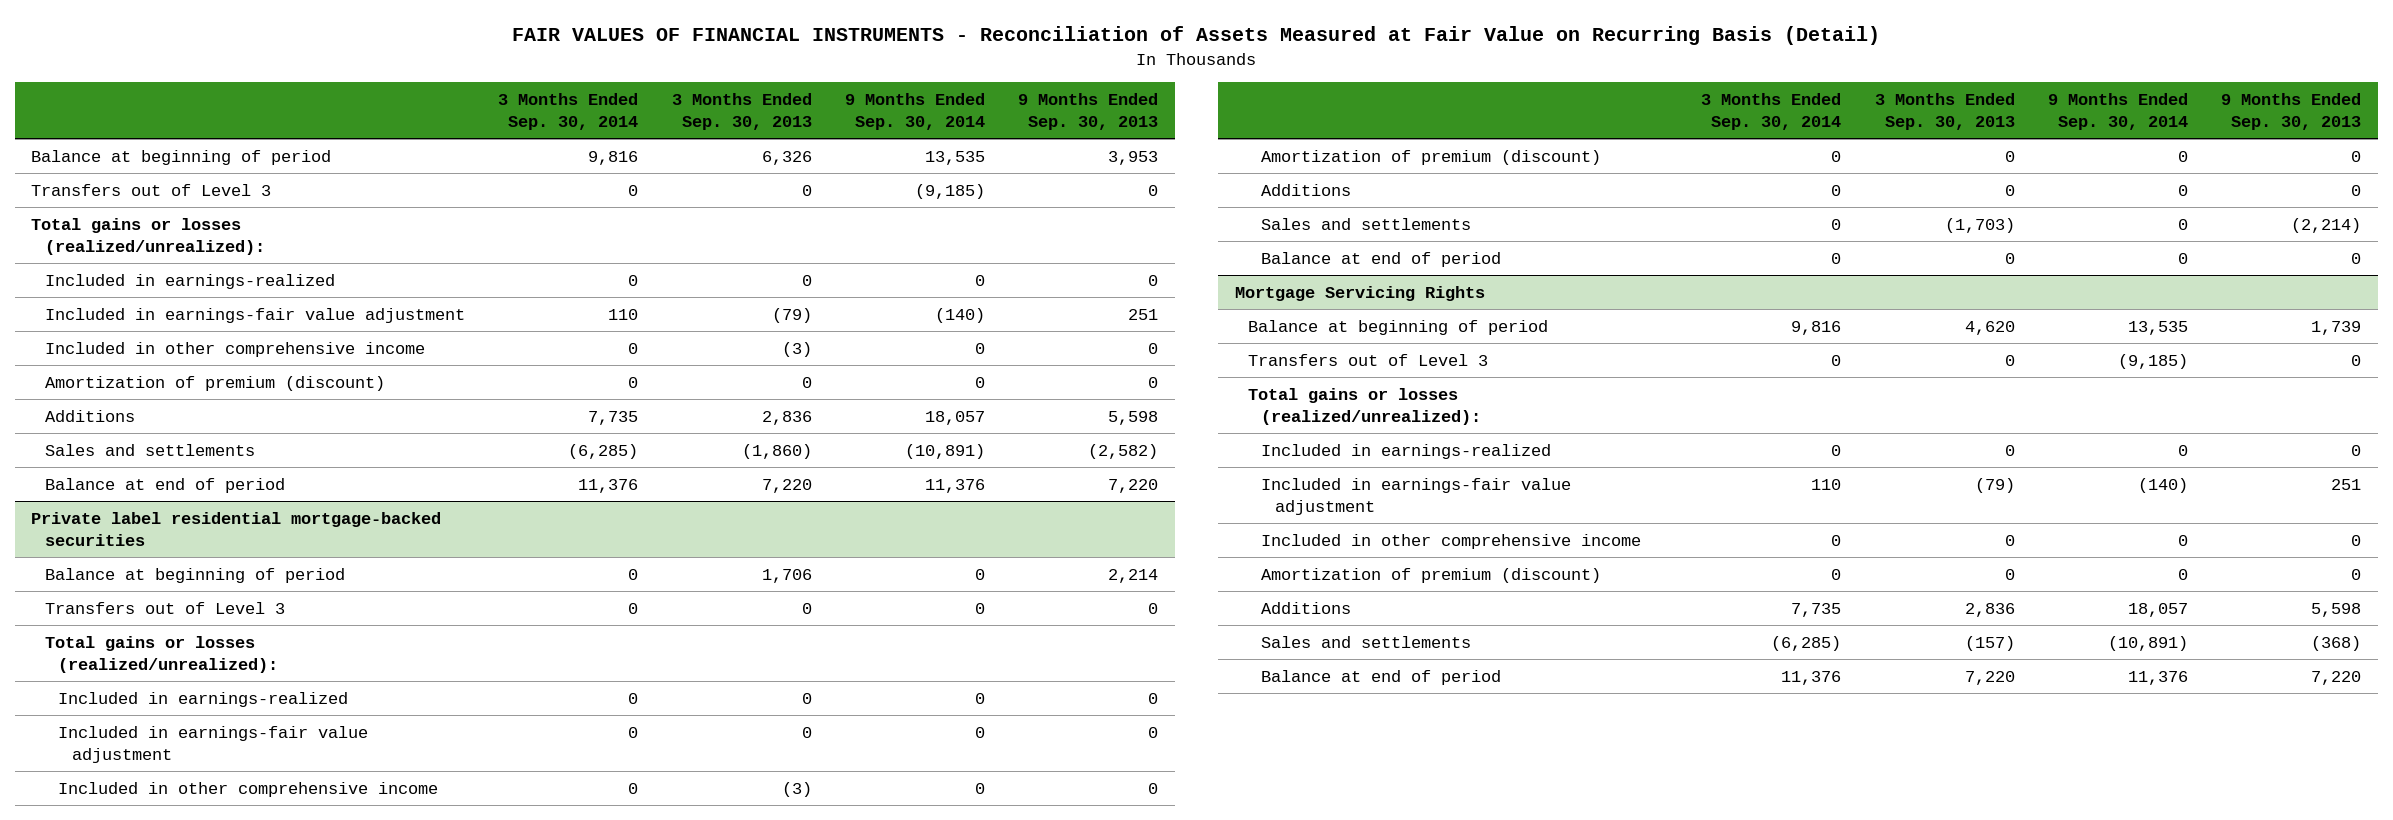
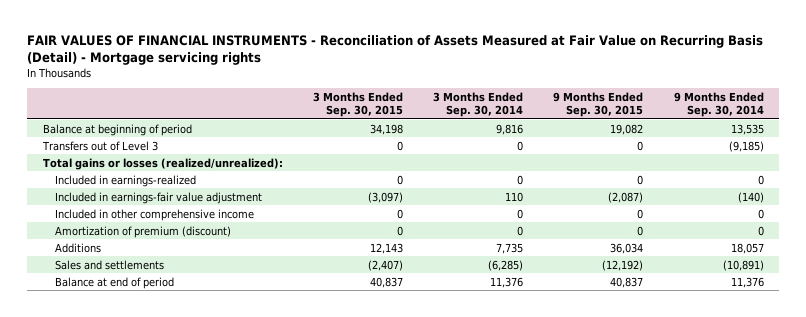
[512,26,1881,46] FAIR VALUES OF FINANCIAL INSTRUMENTS - Reconciliation of Assets Measured at Fair Value on Recurring Basis (Detail) -> [27,34,764,66] FAIR VALUES OF FINANCIAL INSTRUMENTS - Reconciliation of Assets Measured at Fair Value on Recurring Basis (Detail) - Mortgage servicing rights
[671,92,812,130] 3 Months Ended Sep. 30, 2013 -> none
[1018,92,1159,130] 9 Months Ended Sep. 30, 2013 -> none
none -> [312,92,403,118] 3 Months Ended Sep. 30, 2015
none -> [553,92,644,118] 9 Months Ended Sep. 30, 2015
[31,511,442,546] Private label residential mortgage-backed securities -> none
[44,567,345,583] Balance at beginning of period -> none
[44,601,285,614] Transfers out of Level 3 -> none
[44,635,279,673] Total gains or losses (realized/unrealized): -> none
[58,691,349,707] Included in earnings-realized -> none
[58,725,369,763] Included in earnings-fair value adjustment -> none
[58,781,439,797] Included in other comprehensive income -> none
[1261,149,1602,165] Amortization of premium (discount) -> none
[1261,183,1352,196] Additions -> none
[1261,217,1472,230] Sales and settlements -> none
[1261,251,1502,267] Balance at end of period -> none
[1234,285,1485,301] Mortgage Servicing Rights -> none
[1247,319,1548,335] Balance at beginning of period -> none
[1247,353,1488,366] Transfers out of Level 3 -> none
[1247,387,1482,425] Total gains or losses (realized/unrealized): -> none
[1261,443,1552,459] Included in earnings-realized -> none
[1261,477,1572,515] Included in earnings-fair value adjustment -> none
[1261,533,1642,549] Included in other comprehensive income -> none
[1261,567,1602,583] Amortization of premium (discount) -> none
[1261,601,1352,614] Additions -> none
[1261,635,1472,648] Sales and settlements -> none
[1261,669,1502,685] Balance at end of period -> none

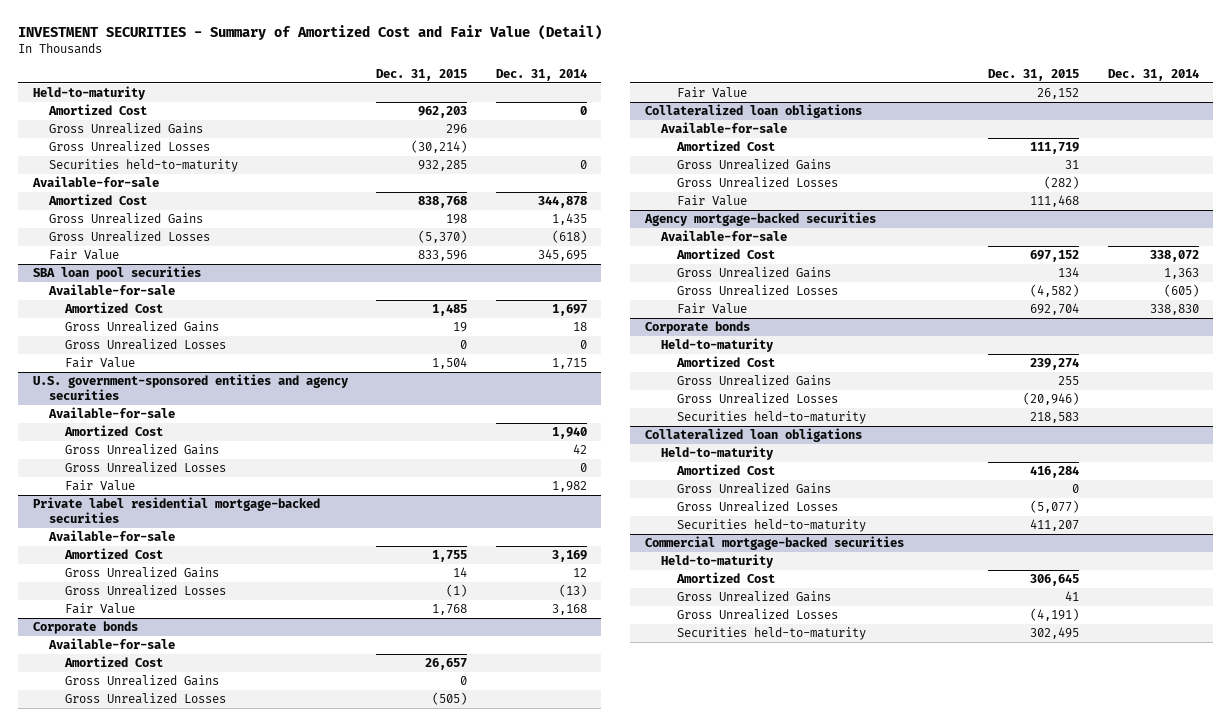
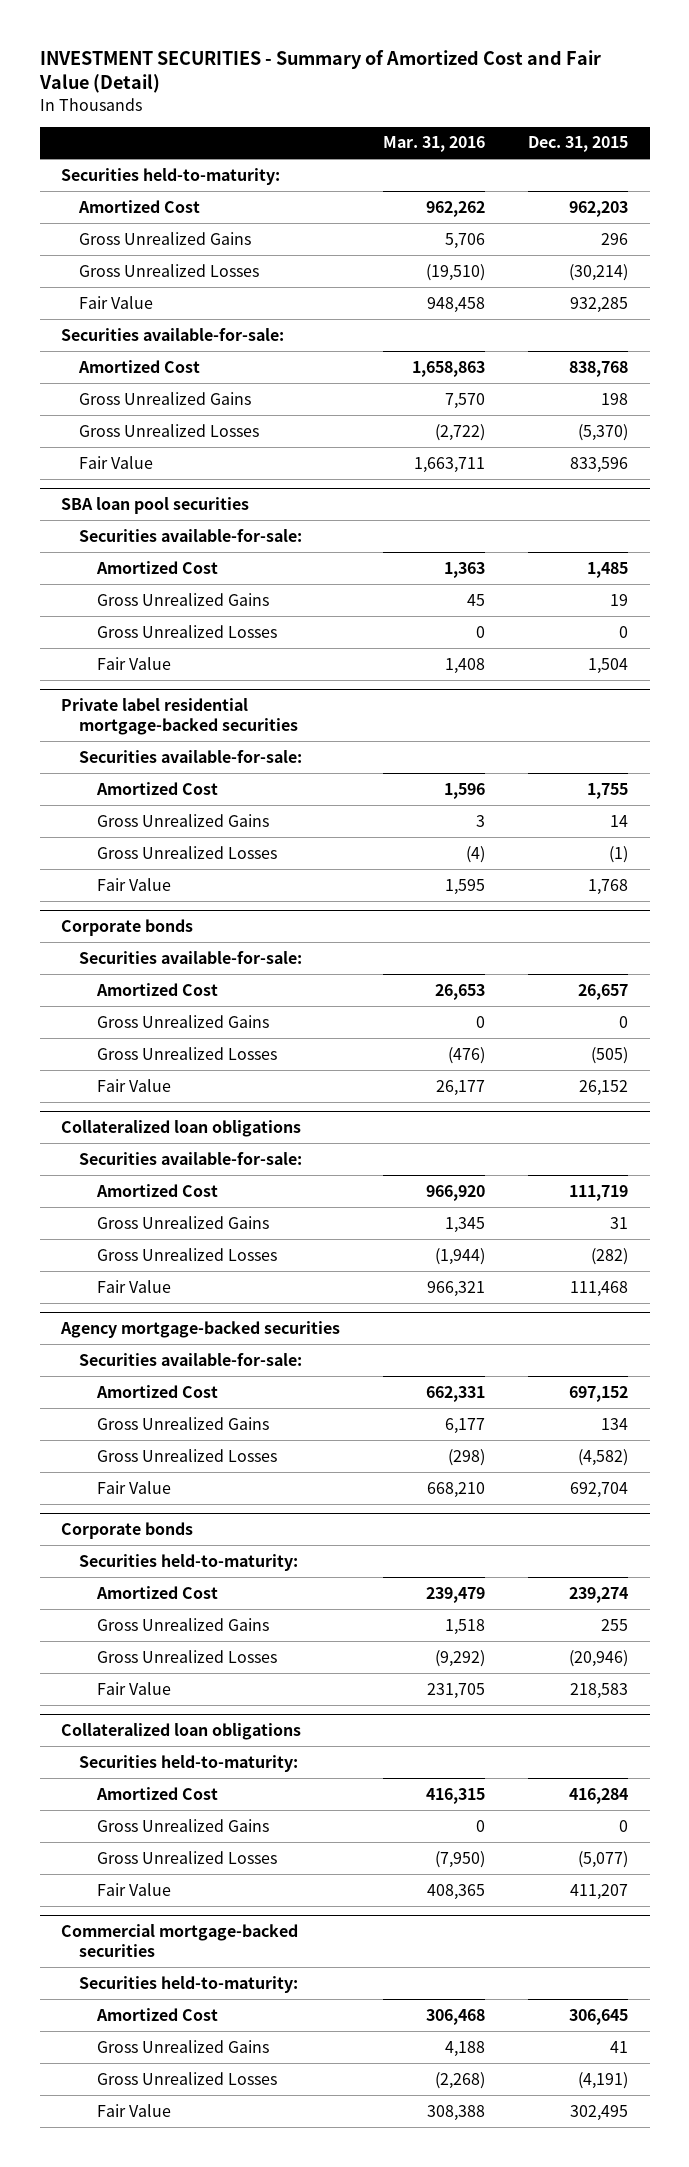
[495,68,587,81] Dec. 31, 2014 -> none
none -> [383,136,486,153] Mar. 31, 2016
[32,86,146,101] Held-to-maturity -> [61,167,281,185] Securities held-to-maturity:
[48,159,238,173] Securities held-to-maturity -> [79,295,154,309] Fair Value
[31,176,159,188] Available-for-sale -> [61,327,285,341] Securities available-for-sale:
[47,284,175,296] Available-for-sale -> [79,528,303,542] Securities available-for-sale:
[32,374,349,400] U.S. government-sponsored entities and agency securities -> none
[47,407,175,419] Available-for-sale -> none
[63,425,163,437] Amortized Cost -> none
[64,444,219,456] Gross Unrealized Gains -> none
[64,462,226,474] Gross Unrealized Losses -> none
[64,480,135,492] Fair Value -> none
[47,530,175,542] Available-for-sale -> [79,749,303,763] Securities available-for-sale:
[47,638,175,650] Available-for-sale -> [79,950,303,964] Securities available-for-sale:
[659,122,787,134] Available-for-sale -> [79,1151,303,1165] Securities available-for-sale:
[659,230,787,242] Available-for-sale -> [79,1352,303,1366] Securities available-for-sale:
[660,338,774,353] Held-to-maturity -> [79,1553,299,1571] Securities held-to-maturity:
[676,411,866,425] Securities held-to-maturity -> [96,1681,171,1695] Fair Value
[660,446,774,461] Held-to-maturity -> [79,1754,299,1772] Securities held-to-maturity:
[676,519,866,533] Securities held-to-maturity -> [96,1882,171,1896] Fair Value
[660,554,774,569] Held-to-maturity -> [79,1975,299,1993] Securities held-to-maturity:
[676,627,866,641] Securities held-to-maturity -> [96,2103,171,2117] Fair Value

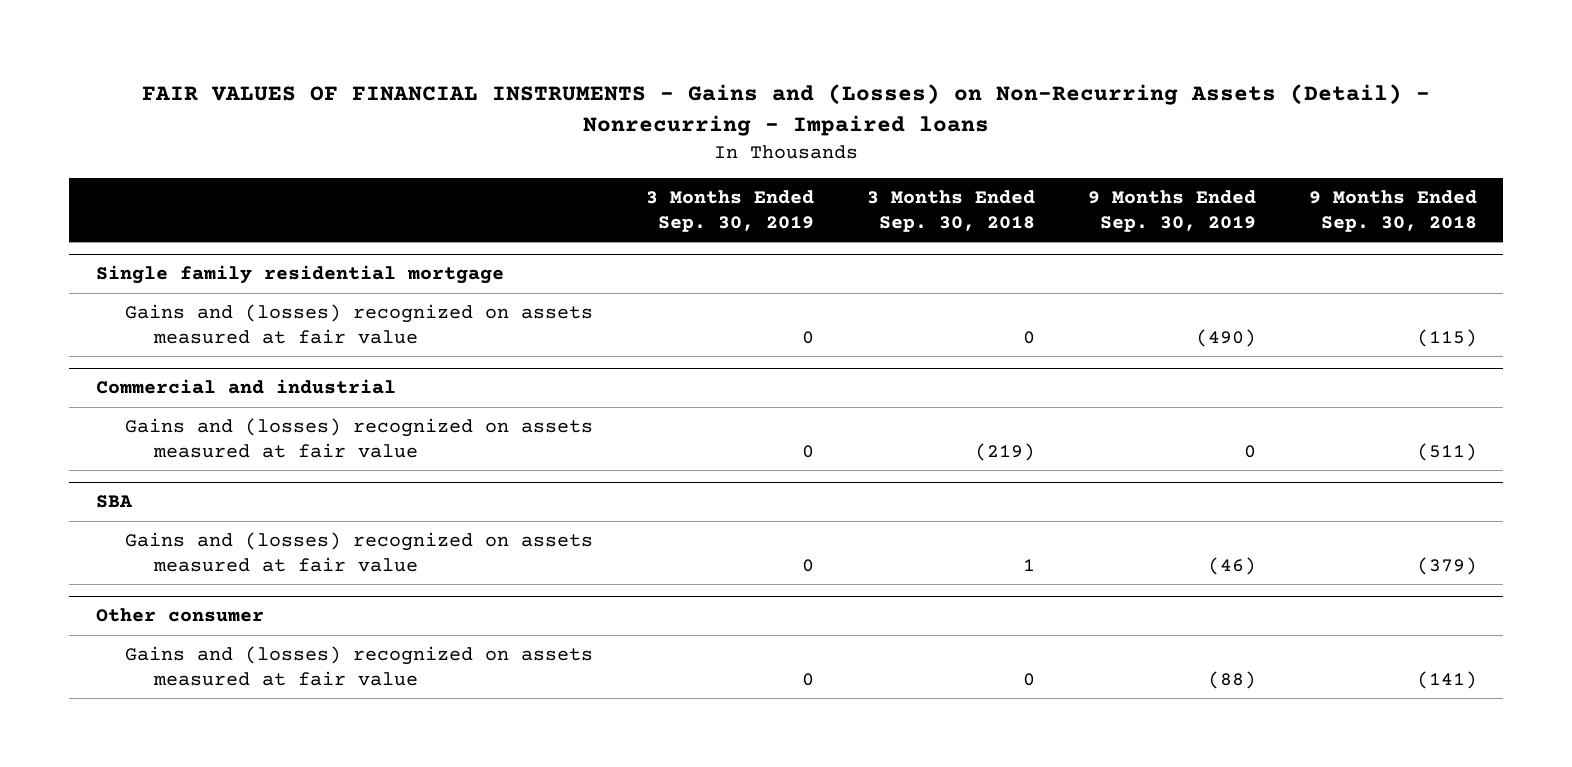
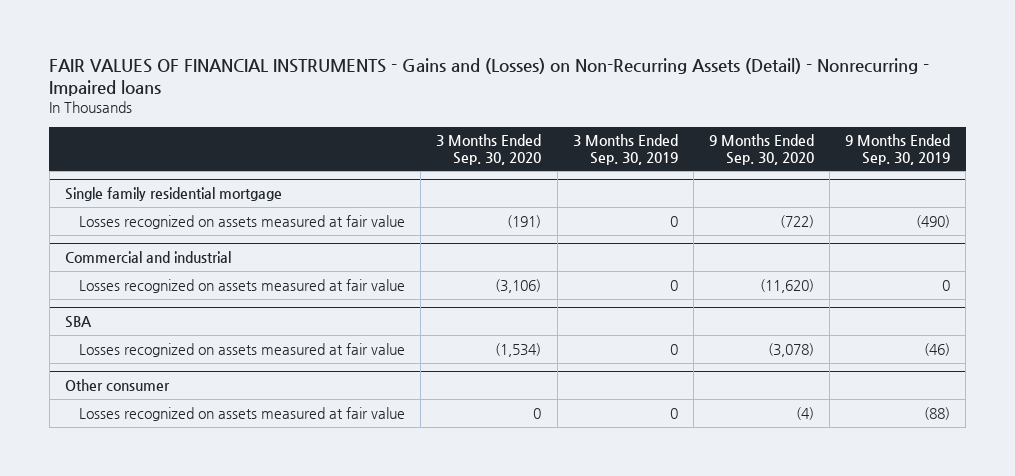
[866,190,1035,232] 3 Months Ended Sep. 30, 2018 -> none
[1308,190,1477,232] 9 Months Ended Sep. 30, 2018 -> none
none -> [436,134,542,165] 3 Months Ended Sep. 30, 2020
none -> [708,134,814,165] 9 Months Ended Sep. 30, 2020
[125,304,594,344] Gains and (losses) recognized on assets measured at fair value -> [79,214,406,229] Losses recognized on assets measured at fair value
[125,418,594,458] Gains and (losses) recognized on assets measured at fair value -> [79,278,406,293] Losses recognized on assets measured at fair value
[125,532,594,572] Gains and (losses) recognized on assets measured at fair value -> [79,342,406,357] Losses recognized on assets measured at fair value
[125,646,594,686] Gains and (losses) recognized on assets measured at fair value -> [79,406,406,421] Losses recognized on assets measured at fair value

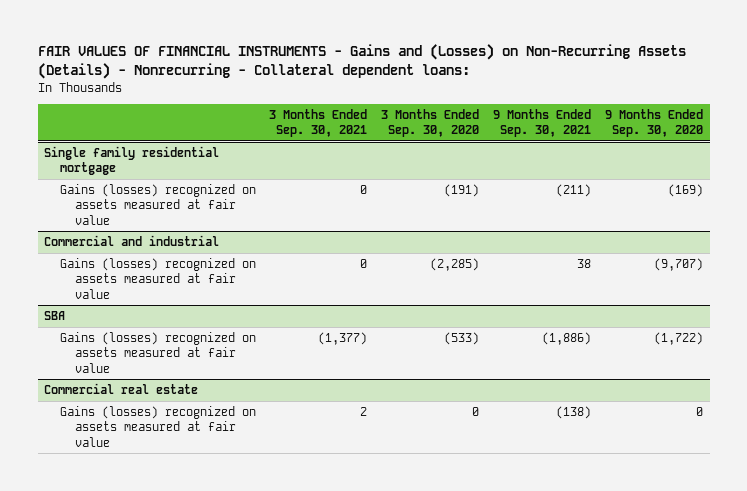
[49,58,930,97] FAIR VALUES OF FINANCIAL INSTRUMENTS - Gains and (Losses) on Non-Recurring Assets (Detail) - Nonrecurring - Impaired loans -> [37,44,686,80] FAIR VALUES OF FINANCIAL INSTRUMENTS - Gains and (Losses) on Non-Recurring Assets (Details) - Nonrecurring - Collateral dependent loans:
[572,134,678,165] 3 Months Ended Sep. 30, 2019 -> none
[845,134,951,165] 9 Months Ended Sep. 30, 2019 -> none
none -> [269,109,368,138] 3 Months Ended Sep. 30, 2021
none -> [493,109,592,138] 9 Months Ended Sep. 30, 2021
[79,214,406,229] Losses recognized on assets measured at fair value -> [59,184,256,225] Gains (losses) recognized on assets measured at fair value
[779,214,814,228] (722) -> [667,184,703,198] (169)
[79,278,406,293] Losses recognized on assets measured at fair value -> [59,258,256,299] Gains (losses) recognized on assets measured at fair value
[495,278,542,293] (3,106) -> [430,258,480,272] (2,285)
[759,278,814,293] (11,620) -> [653,258,703,272] (9,707)
[79,342,406,357] Losses recognized on assets measured at fair value -> [59,332,256,373] Gains (losses) recognized on assets measured at fair value
[495,342,542,357] (1,534) -> [444,332,480,346] (533)
[767,342,814,357] (3,078) -> [653,332,703,346] (1,722)
[64,378,170,391] Other consumer -> [44,383,199,395] Commercial real estate
[79,406,406,421] Losses recognized on assets measured at fair value -> [59,406,256,447] Gains (losses) recognized on assets measured at fair value
[795,406,814,420] (4) -> [695,407,703,417] 0

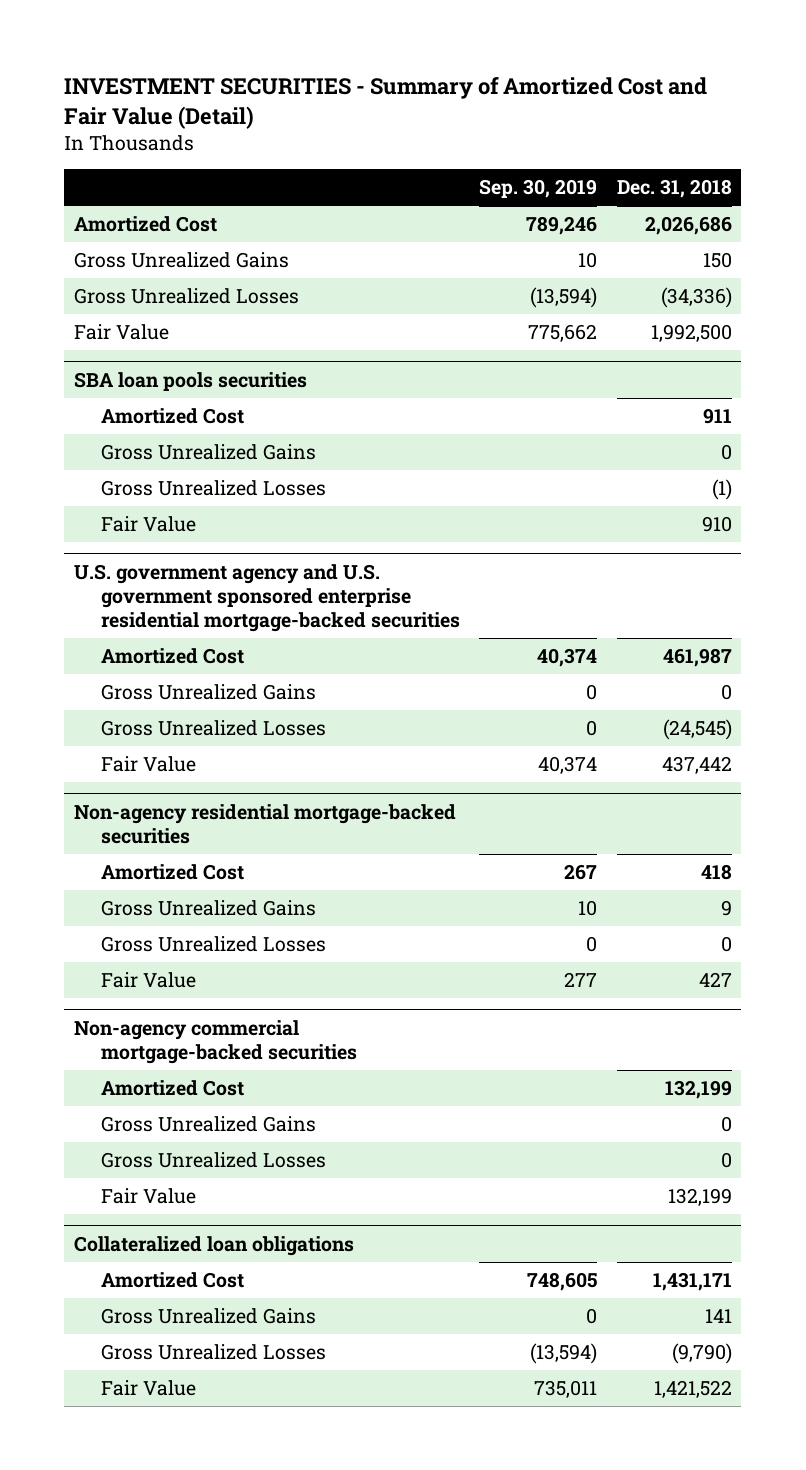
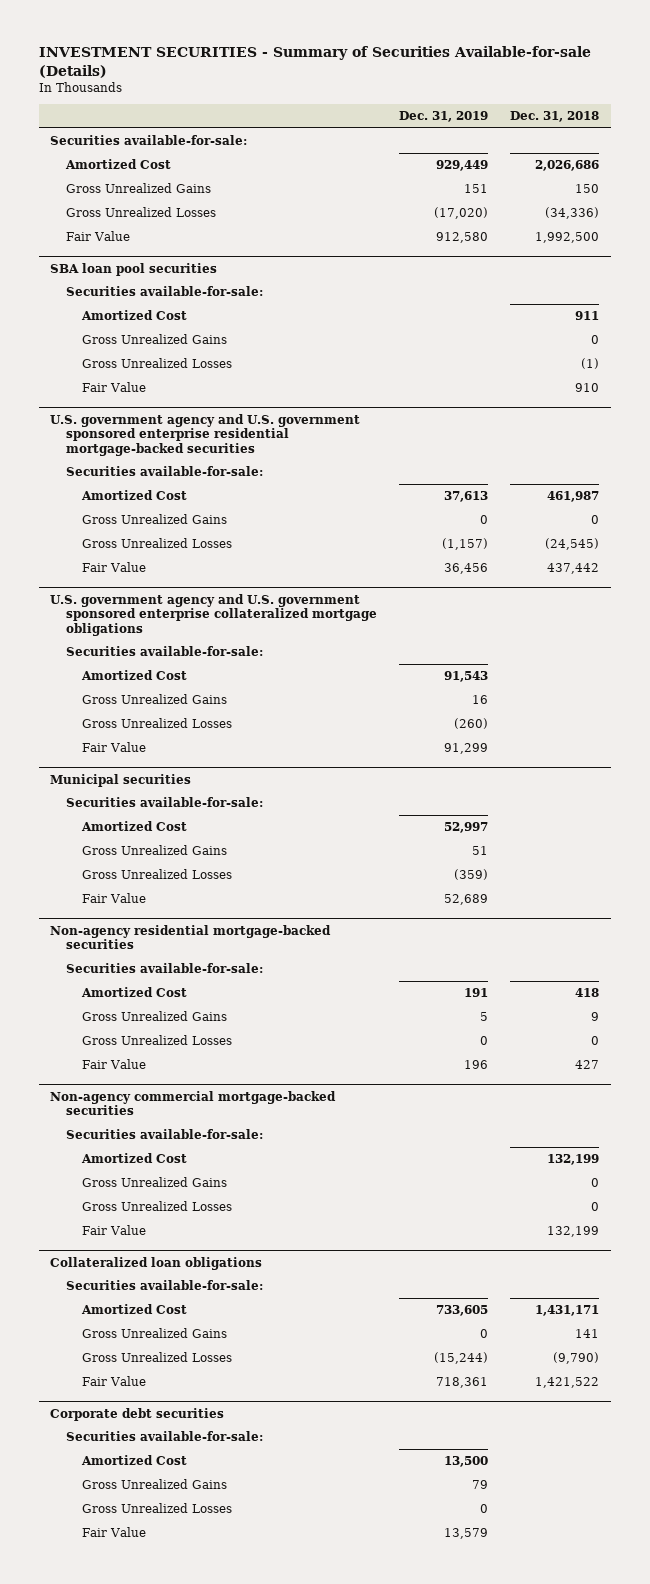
[64,77,708,130] INVESTMENT SECURITIES - Summary of Amortized Cost and Fair Value (Detail) -> [38,46,591,78] INVESTMENT SECURITIES - Summary of Securities Available-for-sale (Details)
[479,179,598,199] Sep. 30, 2019 -> none
none -> [399,111,489,123] Dec. 31, 2019
none -> [50,135,248,146] Securities available-for-sale:
[73,371,307,391] SBA loan pools securities -> [50,262,218,276] SBA loan pool securities
none -> [66,286,264,297] Securities available-for-sale:
none -> [66,466,264,477] Securities available-for-sale:
none -> [50,593,378,636] U.S. government agency and U.S. government sponsored enterprise collateralized mortgage obligations
none -> [66,646,264,657] Securities available-for-sale:
none -> [81,670,188,681] Amortized Cost
none -> [82,694,228,705] Gross Unrealized Gains
none -> [82,718,233,729] Gross Unrealized Losses
none -> [82,742,147,753] Fair Value
none -> [50,773,192,787] Municipal securities
none -> [66,797,264,808] Securities available-for-sale:
none -> [81,821,188,832] Amortized Cost
none -> [82,845,228,856] Gross Unrealized Gains
none -> [82,869,233,880] Gross Unrealized Losses
none -> [82,893,147,904] Fair Value
none -> [66,963,264,974] Securities available-for-sale:
none -> [66,1129,264,1140] Securities available-for-sale:
none -> [66,1280,264,1291] Securities available-for-sale:
none -> [50,1407,225,1421] Corporate debt securities
none -> [66,1431,264,1442] Securities available-for-sale:
none -> [81,1455,188,1466] Amortized Cost
none -> [82,1479,228,1490] Gross Unrealized Gains
none -> [82,1503,233,1514] Gross Unrealized Losses
none -> [82,1527,147,1538] Fair Value

